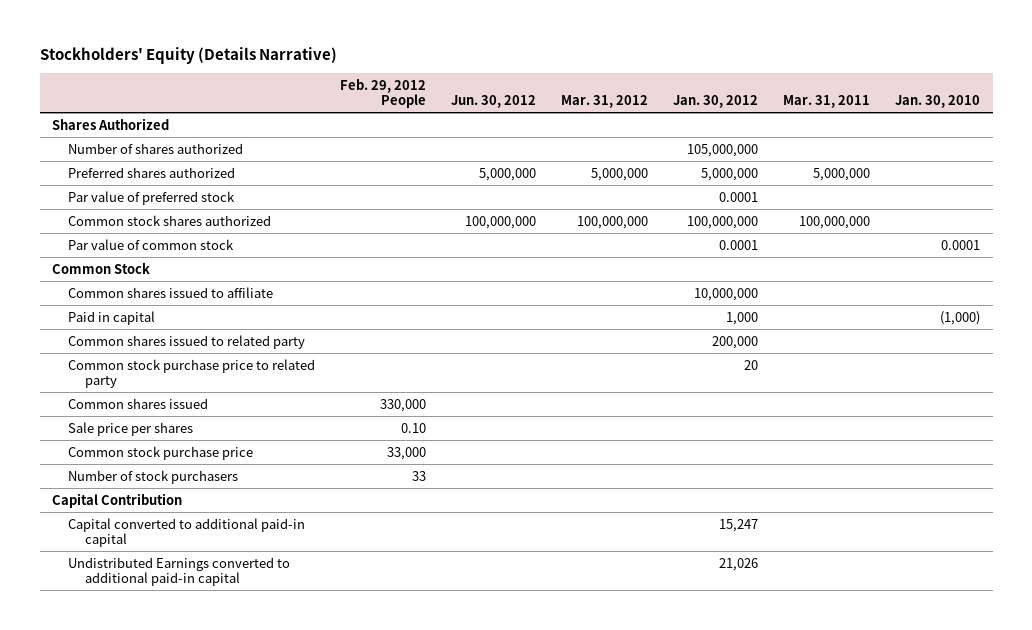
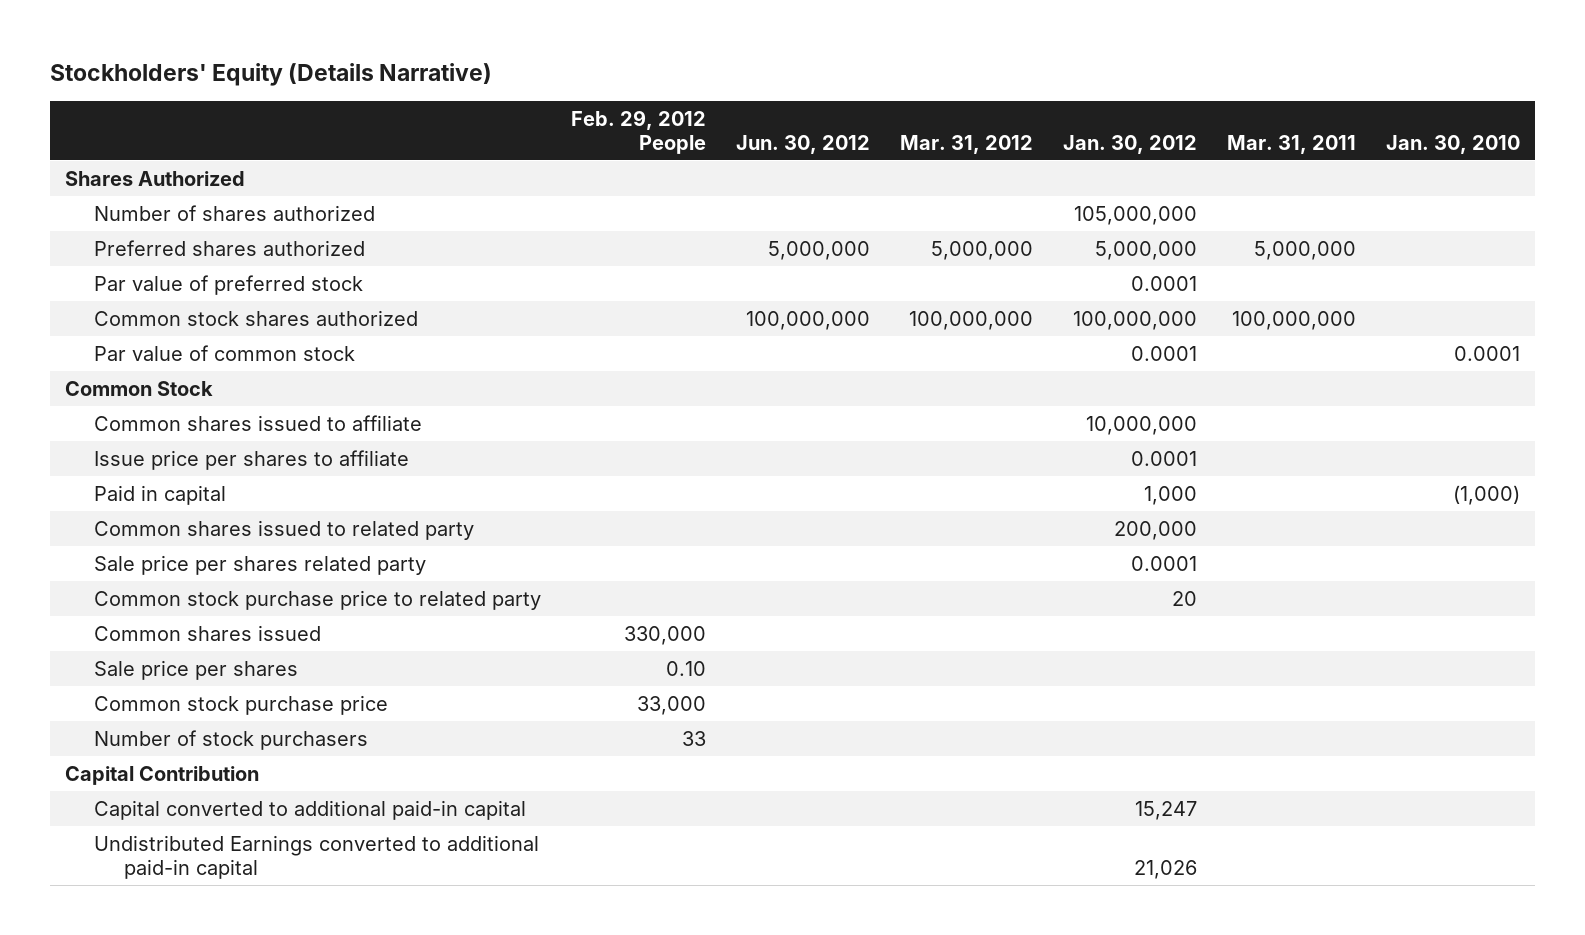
none -> [94,449,410,470] Issue price per shares to affiliate
none -> [94,554,427,575] Sale price per shares related party

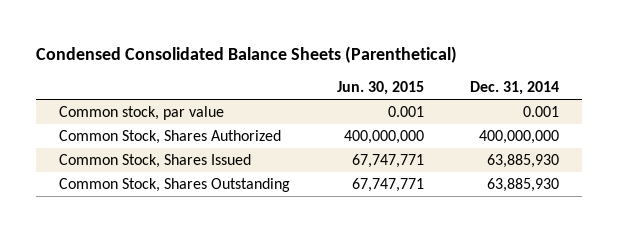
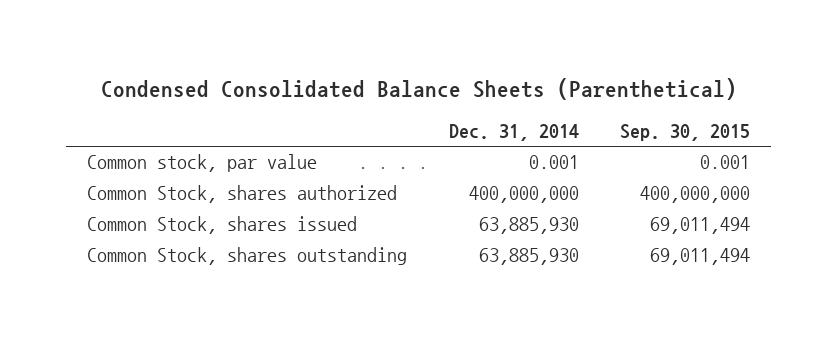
[336,81,424,96] Jun. 30, 2015 -> none
none -> [620,124,751,142] Sep. 30, 2015
[59,129,282,144] Common Stock, Shares Authorized -> [87,185,398,204] Common Stock, shares authorized
[59,153,252,168] Common Stock, Shares Issued -> [87,216,358,235] Common Stock, shares issued
[59,177,291,192] Common Stock, Shares Outstanding -> [87,247,408,266] Common Stock, shares outstanding

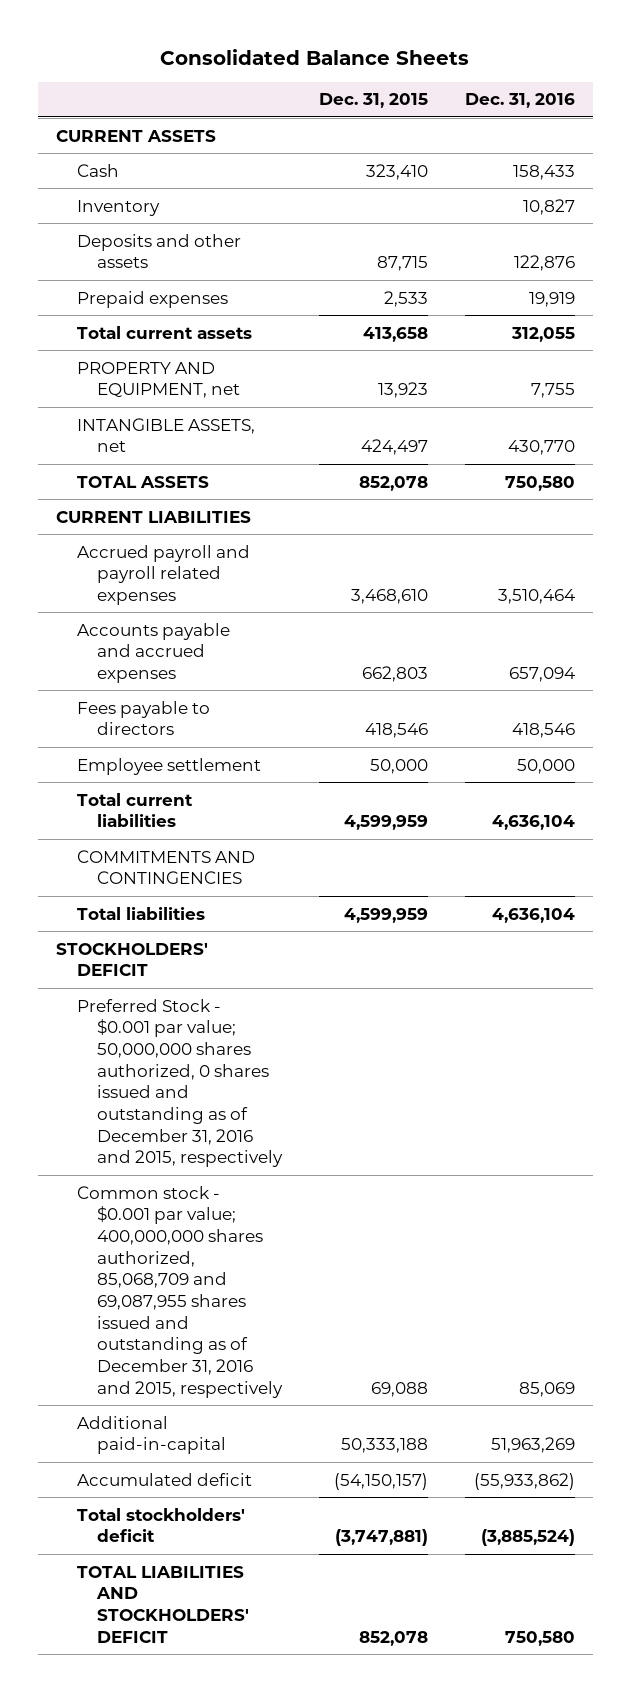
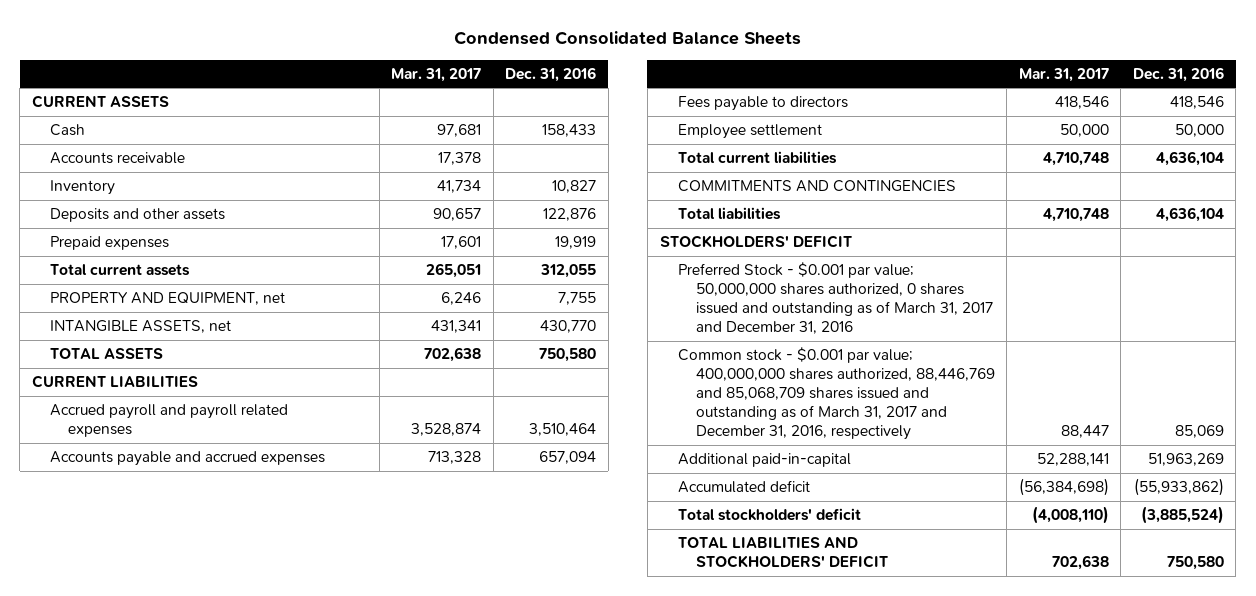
[160,48,470,65] Consolidated Balance Sheets -> [453,31,801,46] Condensed Consolidated Balance Sheets
[318,93,428,109] Dec. 31, 2015 -> none
none -> [391,67,482,82] Mar. 31, 2017
none -> [50,152,186,165] Accounts receivable
[76,998,283,1168] Preferred Stock - $0.001 par value; 50,000,000 shares authorized, 0 shares issued and outstanding as of December 31, 2016 and 2015, respectively -> [677,262,993,335] Preferred Stock - $0.001 par value; 50,000,000 shares authorized, 0 shares issued and outstanding as of March 31, 2017 and December 31, 2016
[76,1185,283,1398] Common stock - $0.001 par value; 400,000,000 shares authorized, 85,068,709 and 69,087,955 shares issued and outstanding as of December 31, 2016 and 2015, respectively -> [677,347,995,441] Common stock - $0.001 par value; 400,000,000 shares authorized, 88,446,769 and 85,068,709 shares issued and outstanding as of March 31, 2017 and December 31, 2016, respectively

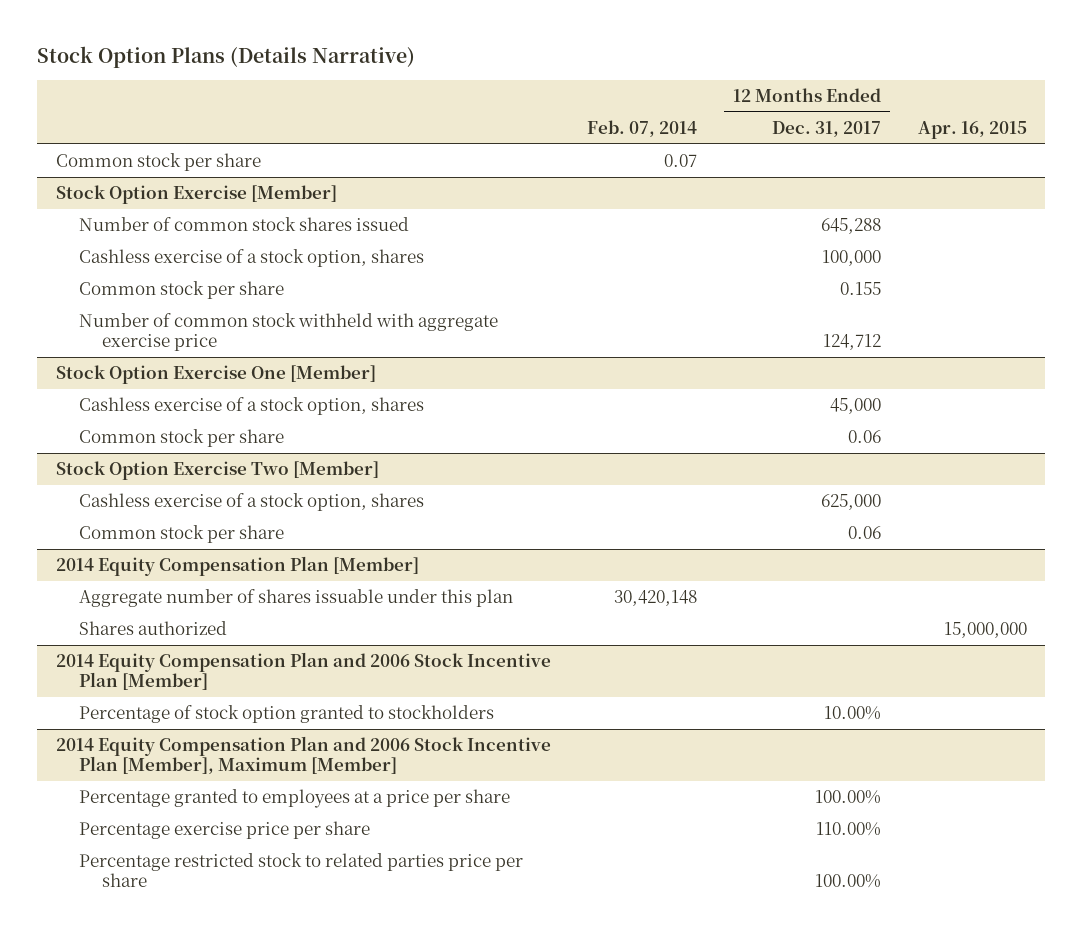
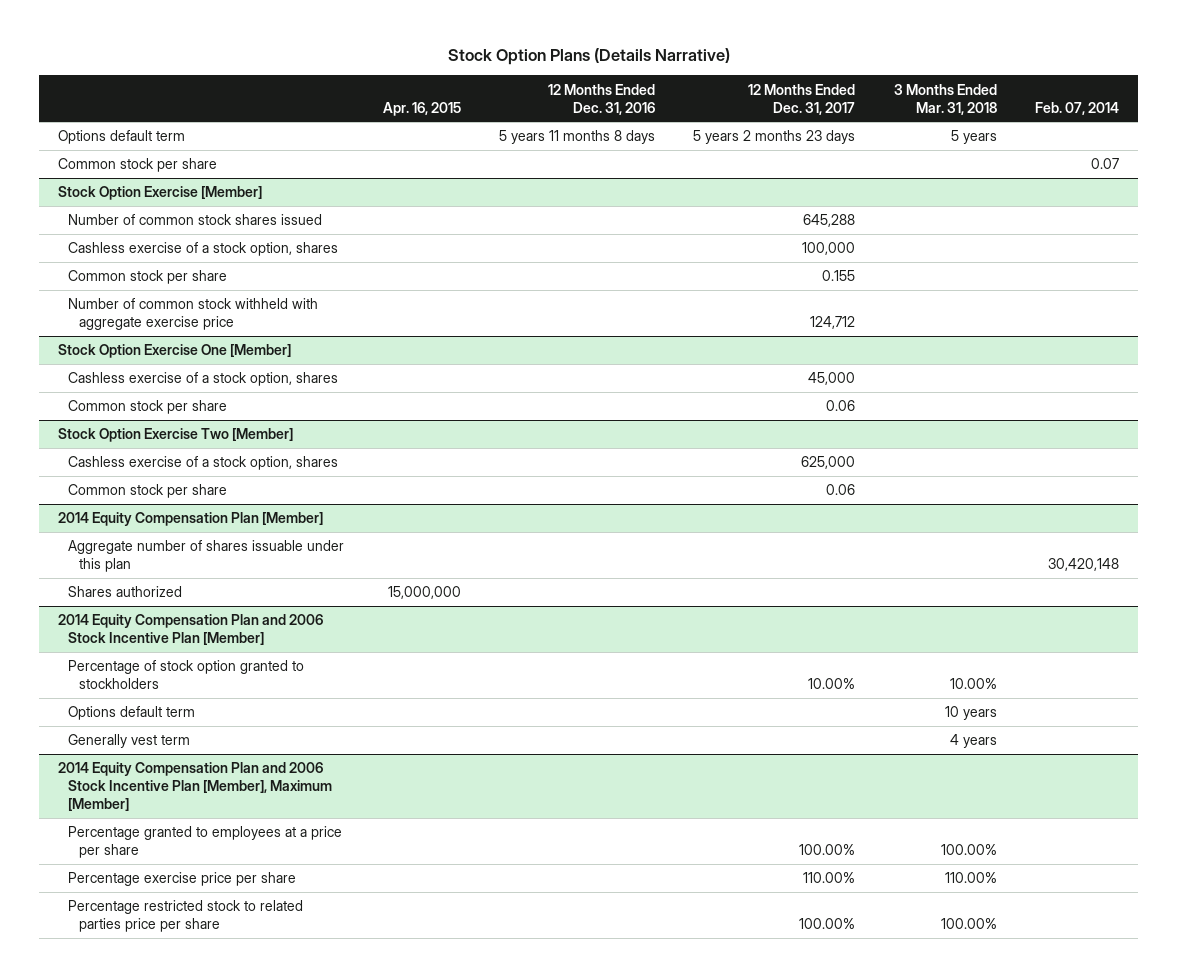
none -> [547,83,655,115] 12 Months Ended Dec. 31, 2016
none -> [893,83,997,115] 3 Months Ended Mar. 31, 2018
none -> [58,130,186,145] Options default term
none -> [68,706,196,721] Options default term
none -> [68,734,191,749] Generally vest term

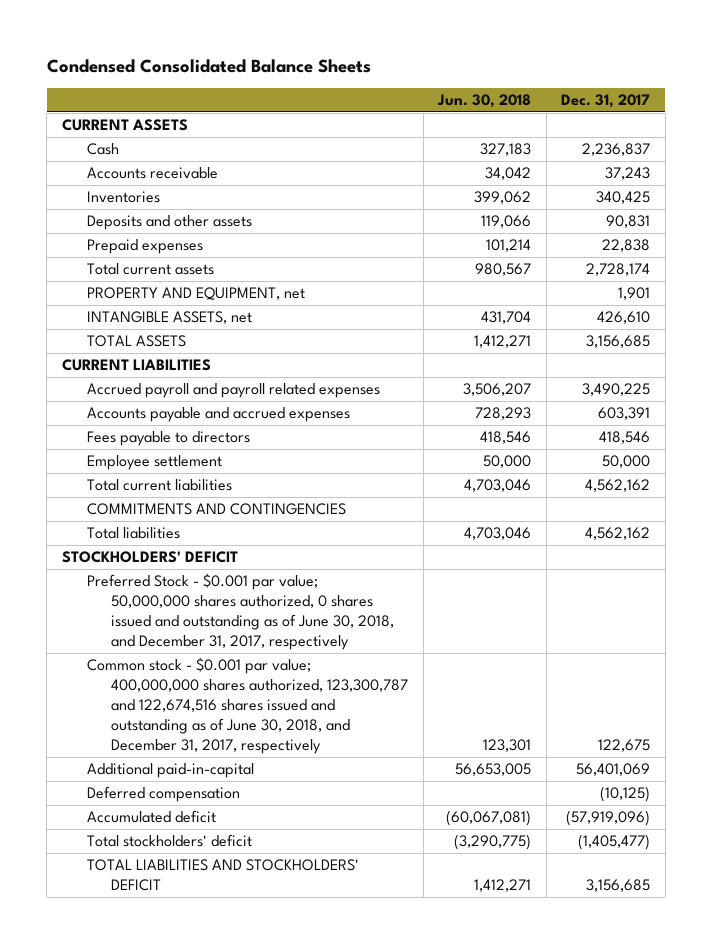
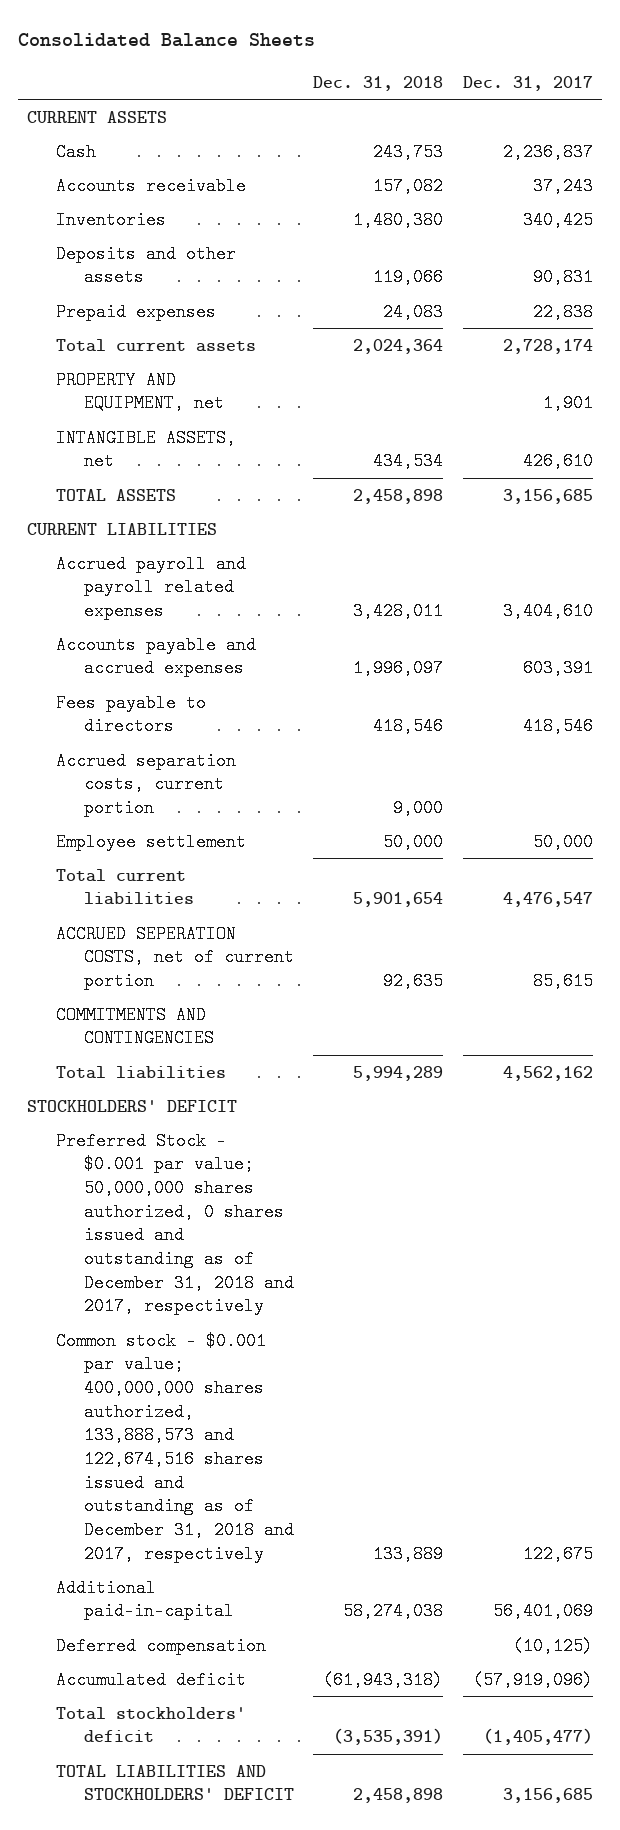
[46,58,371,73] Condensed Consolidated Balance Sheets -> [17,33,315,48] Consolidated Balance Sheets
[437,93,532,108] Jun. 30, 2018 -> none
none -> [313,75,444,91] Dec. 31, 2018
[582,383,651,397] 3,490,225 -> [502,602,593,621] 3,404,610
none -> [55,751,236,818] Accrued separation costs, current portion
[585,479,651,493] 4,562,162 -> [502,892,593,908] 4,476,547
none -> [55,924,294,991] ACCRUED SEPERATION COSTS, net of current portion
[86,573,395,651] Preferred Stock - $0.001 par value; 50,000,000 shares authorized, 0 shares issued and outstanding as of June 30, 2018, and December 31, 2017, respectively -> [55,1131,294,1316] Preferred Stock - $0.001 par value; 50,000,000 shares authorized, 0 shares issued and outstanding as of December 31, 2018 and 2017, respectively
[86,657,409,755] Common stock - $0.001 par value; 400,000,000 shares authorized, 123,300,787 and 122,674,516 shares issued and outstanding as of June 30, 2018, and December 31, 2017, respectively -> [55,1331,294,1563] Common stock - $0.001 par value; 400,000,000 shares authorized, 133,888,573 and 122,674,516 shares issued and outstanding as of December 31, 2018 and 2017, respectively

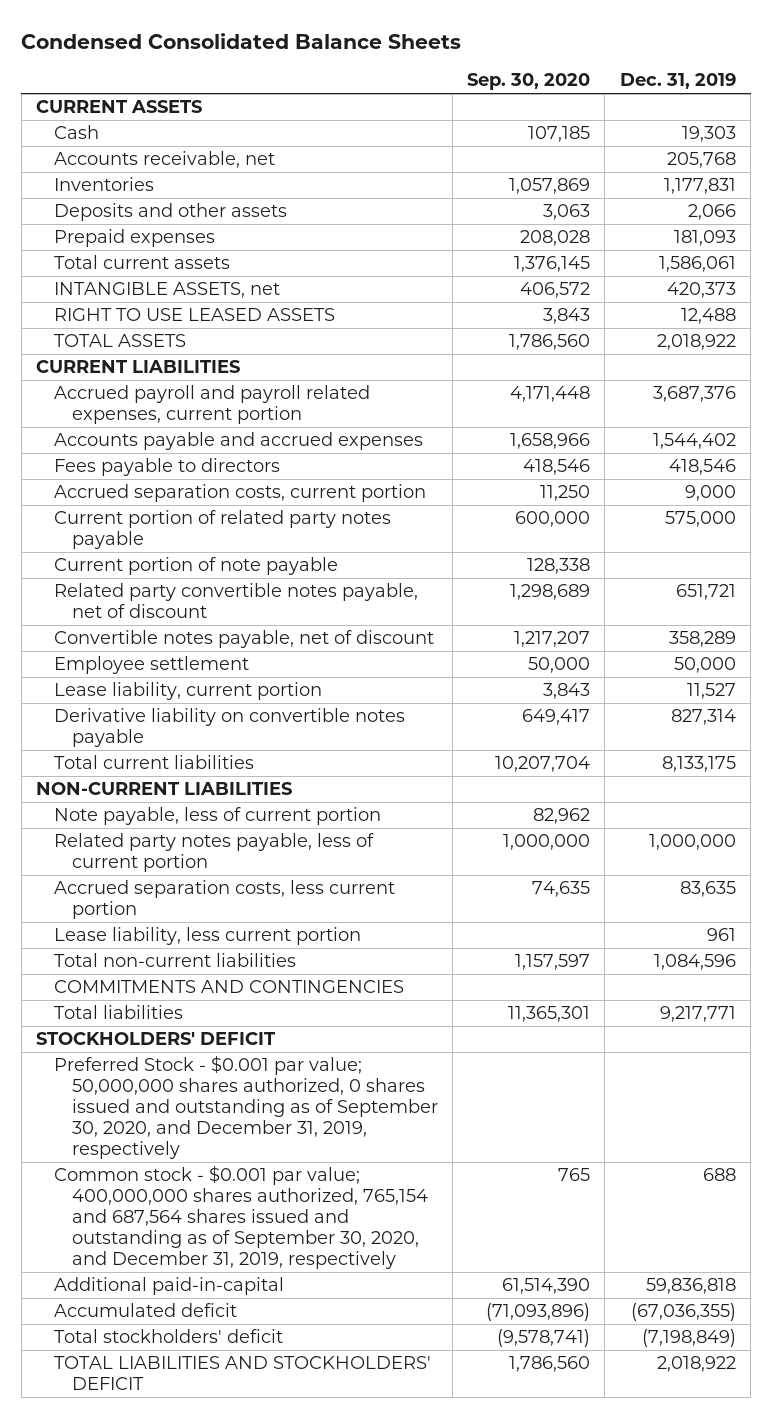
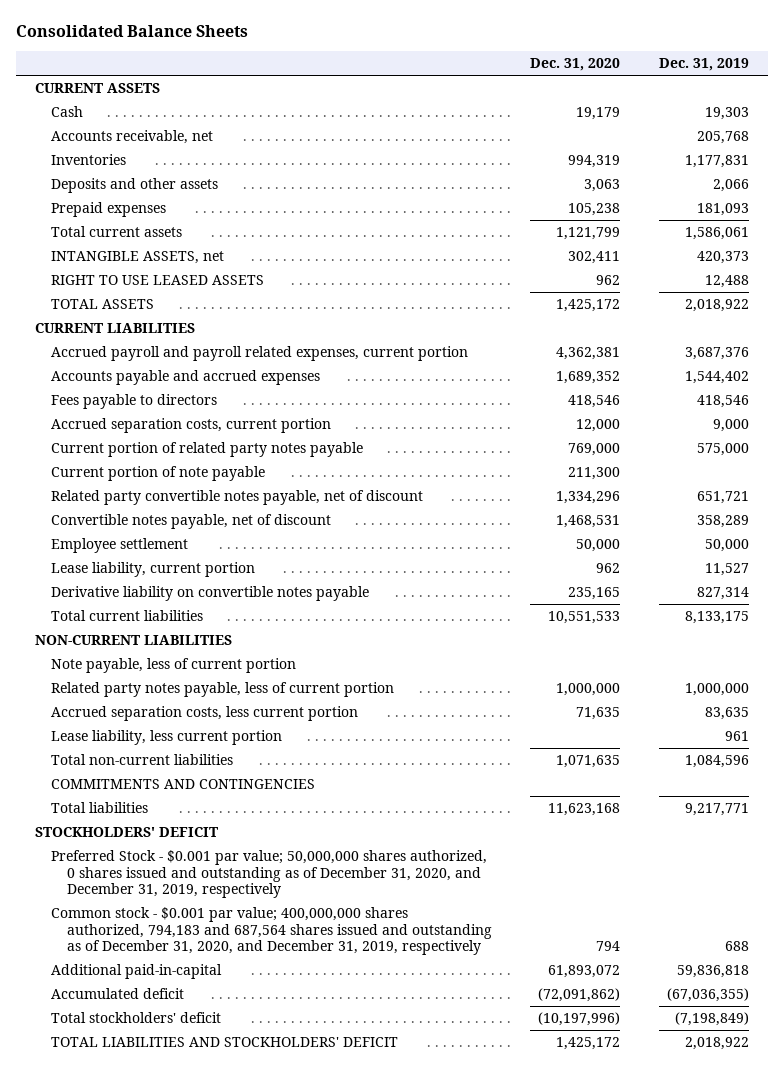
[21,33,462,50] Condensed Consolidated Balance Sheets -> [15,25,248,38] Consolidated Balance Sheets
[467,73,591,91] Sep. 30, 2020 -> none
none -> [530,57,621,71] Dec. 31, 2020
[53,1055,438,1160] Preferred Stock - $0.001 par value; 50,000,000 shares authorized, 0 shares issued and outstanding as of September 30, 2020, and December 31, 2019, respectively -> [50,850,487,899] Preferred Stock - $0.001 par value; 50,000,000 shares authorized, 0 shares issued and outstanding as of December 31, 2020, and December 31, 2019, respectively
[53,1165,428,1270] Common stock - $0.001 par value; 400,000,000 shares authorized, 765,154 and 687,564 shares issued and outstanding as of September 30, 2020, and December 31, 2019, respectively -> [50,907,492,956] Common stock - $0.001 par value; 400,000,000 shares authorized, 794,183 and 687,564 shares issued and outstanding as of December 31, 2020, and December 31, 2019, respectively

